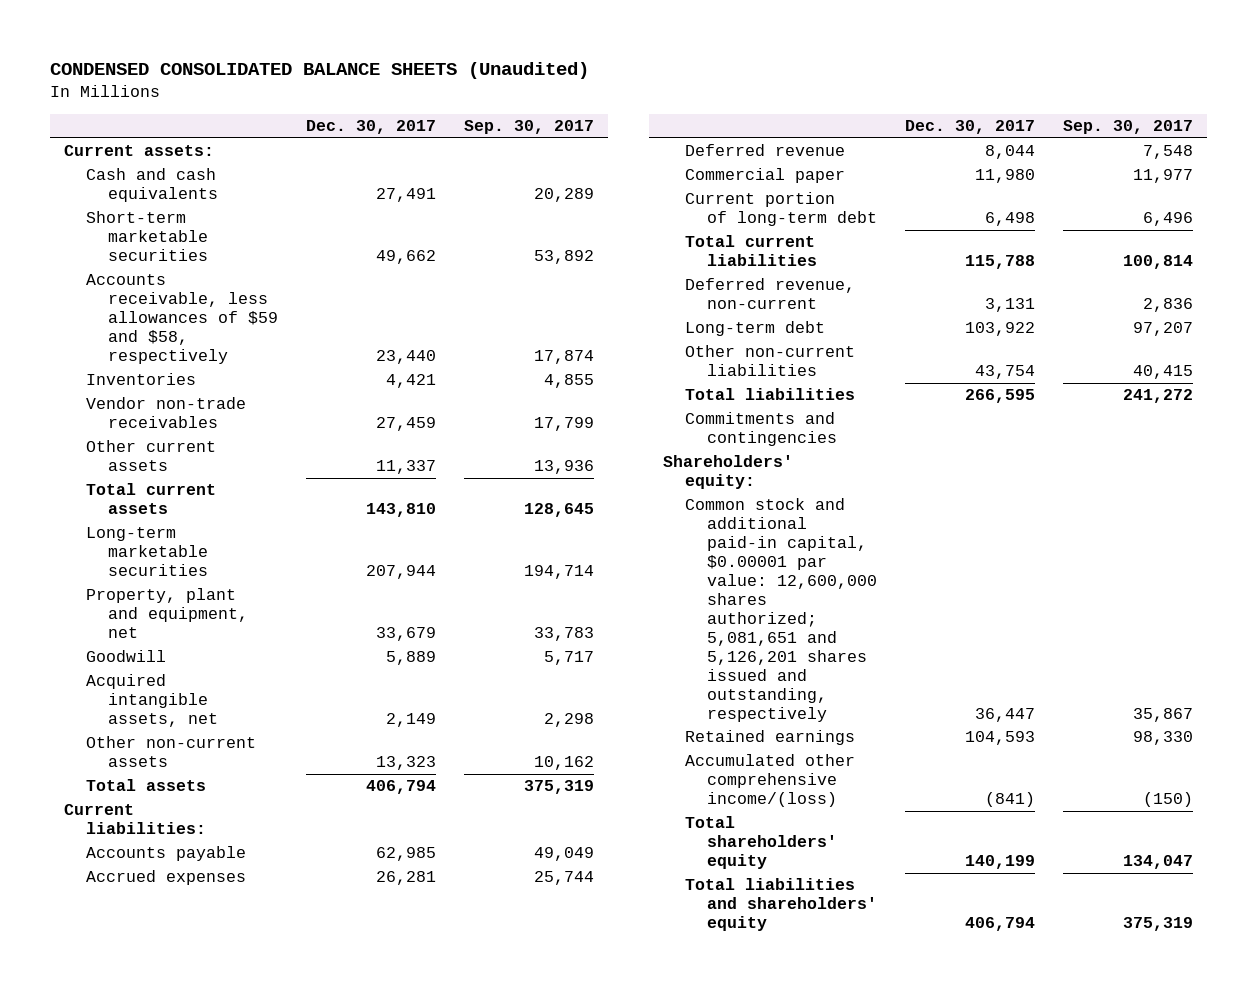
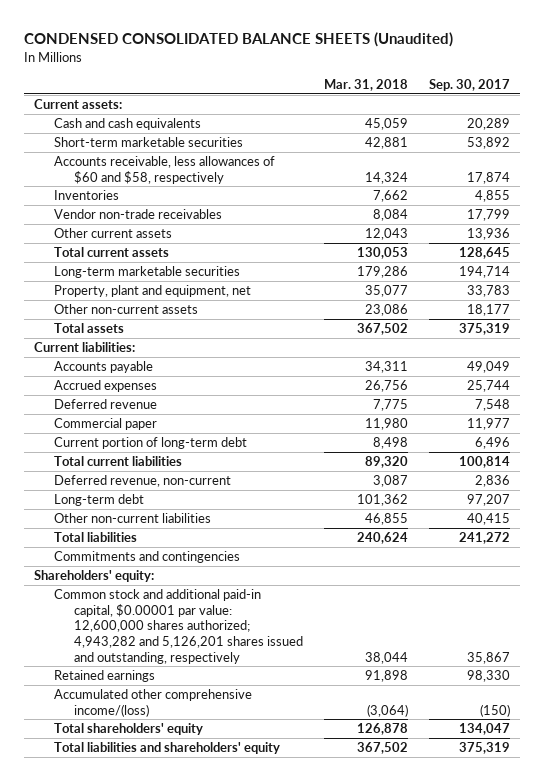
[306,120,437,135] Dec. 30, 2017 -> none
none -> [324,78,409,91] Mar. 31, 2018
[85,274,278,365] Accounts receivable, less allowances of $59 and $58, respectively -> [54,156,276,184] Accounts receivable, less allowances of $60 and $58, respectively
[85,650,166,663] Goodwill -> none
[85,674,218,728] Acquired intangible assets, net -> none
[534,756,595,771] 10,162 -> [466,304,510,317] 18,177
[685,498,878,722] Common stock and additional paid-in capital, $0.00001 par value: 12,600,000 shares authorized; 5,081,651 and 5,126,201 shares issued and outstanding, respectively -> [54,589,304,664] Common stock and additional paid-in capital, $0.00001 par value: 12,600,000 shares authorized; 4,943,282 and 5,126,201 shares issued and outstanding, respectively

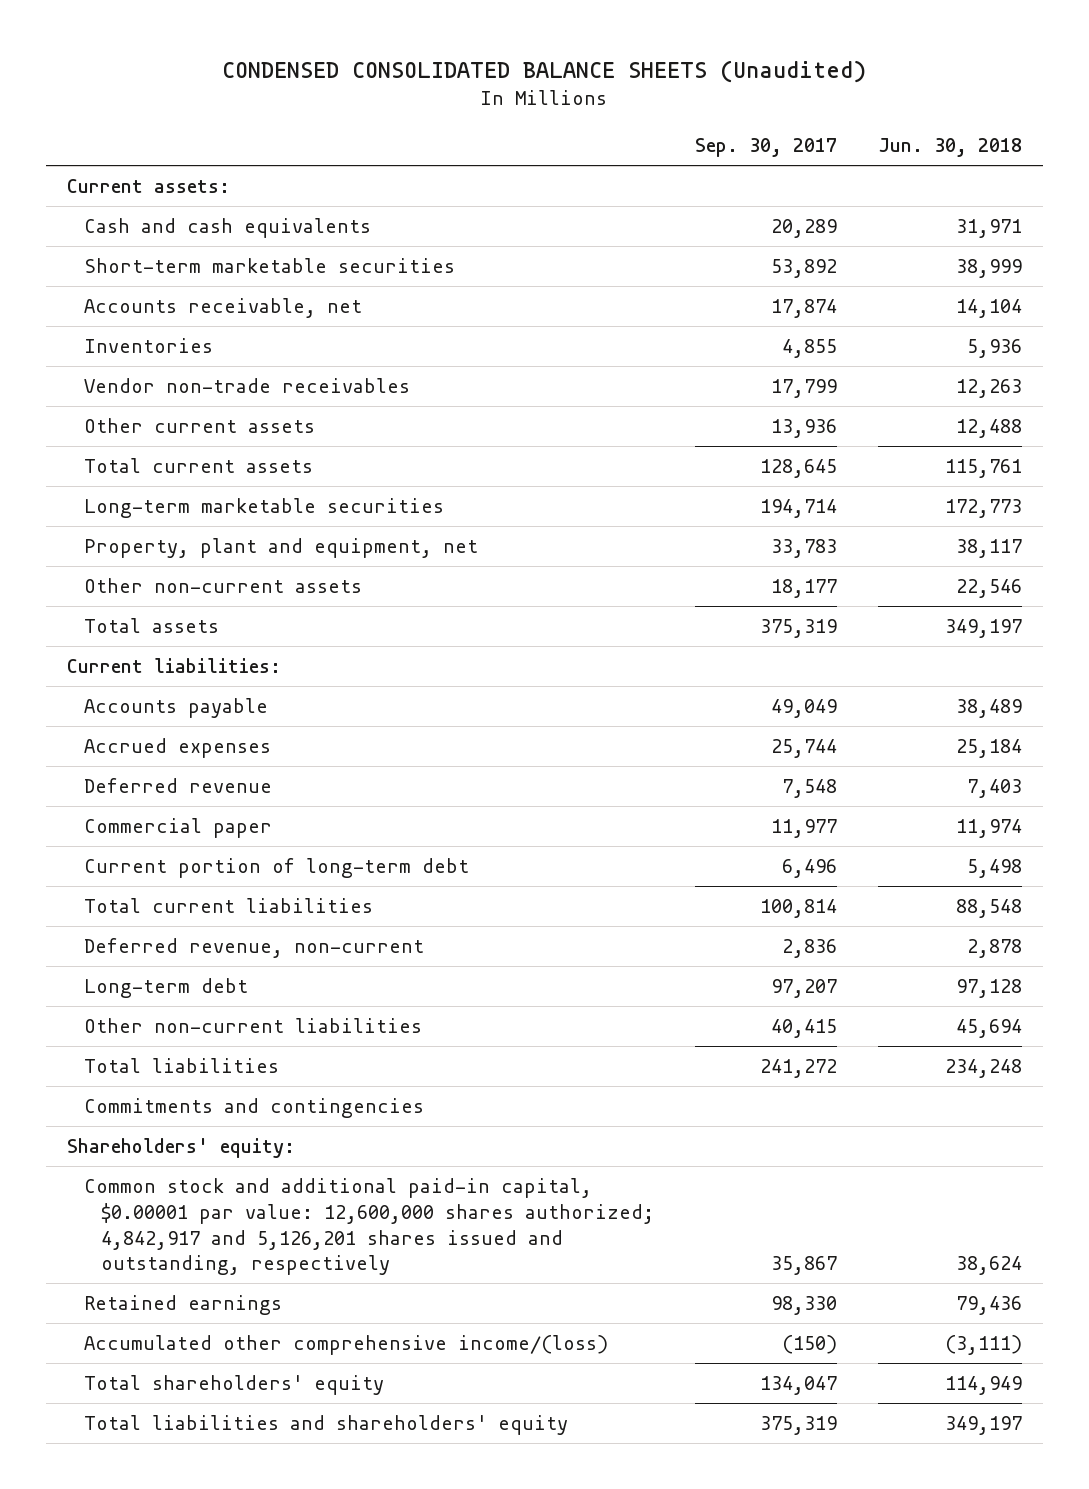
[324,78,409,91] Mar. 31, 2018 -> none
none -> [878,138,1023,158] Jun. 30, 2018
[54,156,276,184] Accounts receivable, less allowances of $60 and $58, respectively -> [83,297,362,318] Accounts receivable, net
[54,589,304,664] Common stock and additional paid-in capital, $0.00001 par value: 12,600,000 shares authorized; 4,943,282 and 5,126,201 shares issued and outstanding, respectively -> [83,1177,654,1276] Common stock and additional paid-in capital, $0.00001 par value: 12,600,000 shares authorized; 4,842,917 and 5,126,201 shares issued and outstanding, respectively

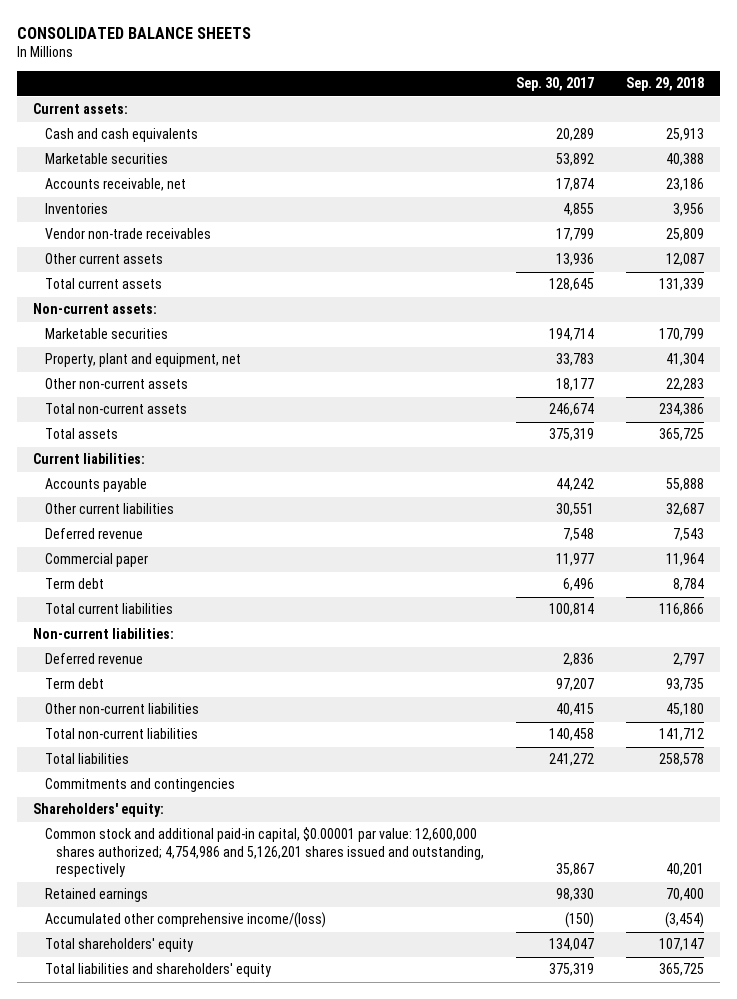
[222,59,867,83] CONDENSED CONSOLIDATED BALANCE SHEETS (Unaudited) -> [16,26,251,39] CONSOLIDATED BALANCE SHEETS
[878,138,1023,158] Jun. 30, 2018 -> none
none -> [625,77,704,92] Sep. 29, 2018
[83,257,455,273] Short-term marketable securities -> [44,153,168,165] Marketable securities
none -> [32,303,157,315] Non-current assets:
[83,497,444,518] Long-term marketable securities -> [44,328,168,340] Marketable securities
none -> [44,403,187,415] Total non-current assets
[83,737,271,758] Accrued expenses -> none
[770,698,837,718] 49,049 -> [556,478,595,492] 44,242
none -> [44,503,174,515] Other current liabilities
[83,857,469,878] Current portion of long-term debt -> [44,578,104,590] Term debt
none -> [32,628,174,640] Non-current liabilities:
[83,937,424,958] Deferred revenue, non-current -> [44,653,143,665] Deferred revenue
[83,977,248,998] Long-term debt -> [44,678,104,690] Term debt
none -> [44,728,198,740] Total non-current liabilities
[83,1177,654,1276] Common stock and additional paid-in capital, $0.00001 par value: 12,600,000 shares authorized; 4,842,917 and 5,126,201 shares issued and outstanding, respectively -> [44,827,485,878] Common stock and additional paid-in capital, $0.00001 par value: 12,600,000 shares authorized; 4,754,986 and 5,126,201 shares issued and outstanding, respectively

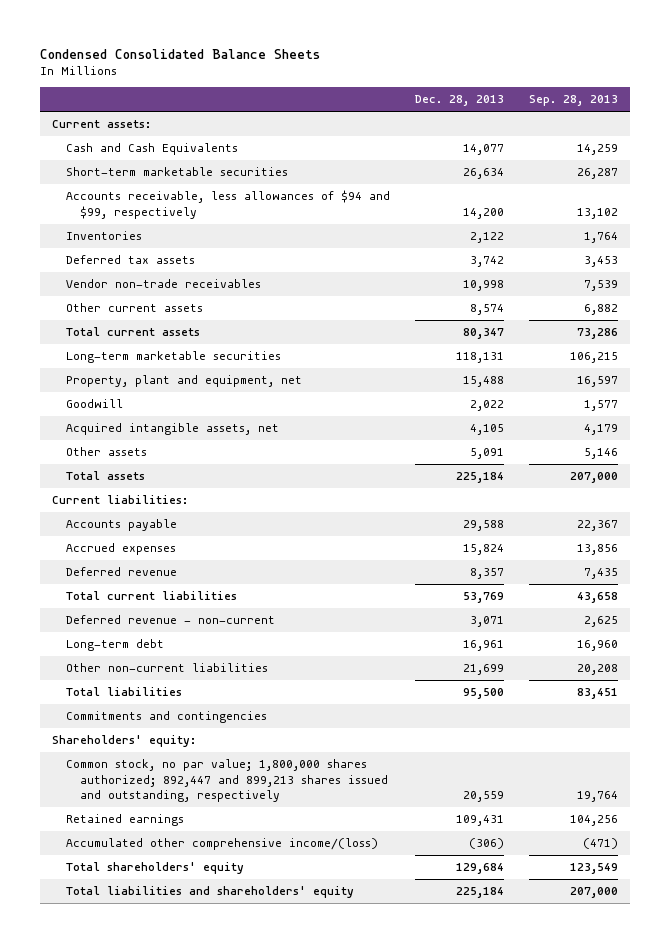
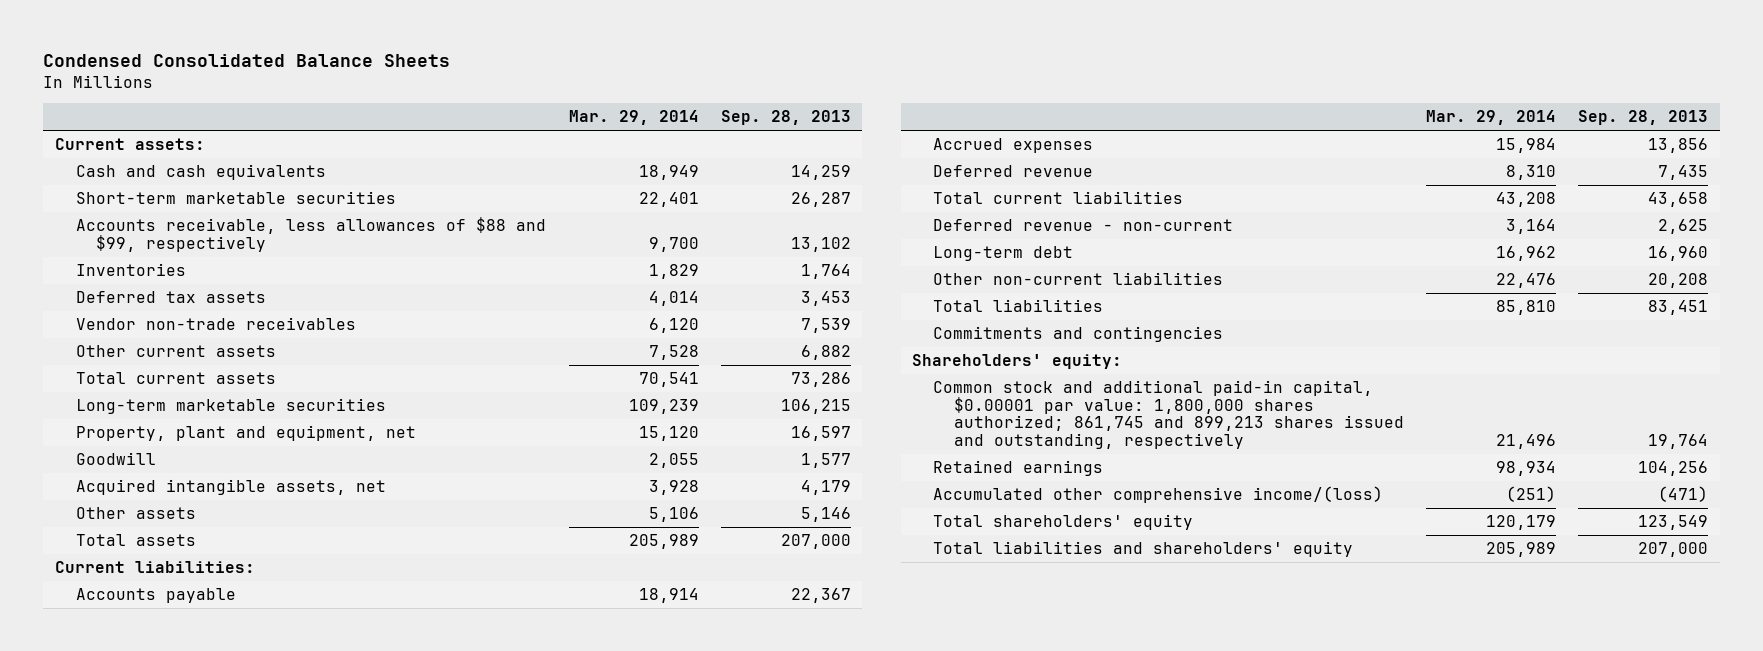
[414,95,504,107] Dec. 28, 2013 -> none
none -> [568,110,699,126] Mar. 29, 2014
[66,143,239,156] Cash and Cash Equivalents -> [75,164,326,181] Cash and cash equivalents
[66,190,391,219] Accounts receivable, less allowances of $94 and $99, respectively -> [75,217,546,252] Accounts receivable, less allowances of $88 and $99, respectively
[66,759,388,803] Common stock, no par value; 1,800,000 shares authorized; 892,447 and 899,213 shares issued and outstanding, respectively -> [932,380,1404,450] Common stock and additional paid-in capital, $0.00001 par value: 1,800,000 shares authorized; 861,745 and 899,213 shares issued and outstanding, respectively

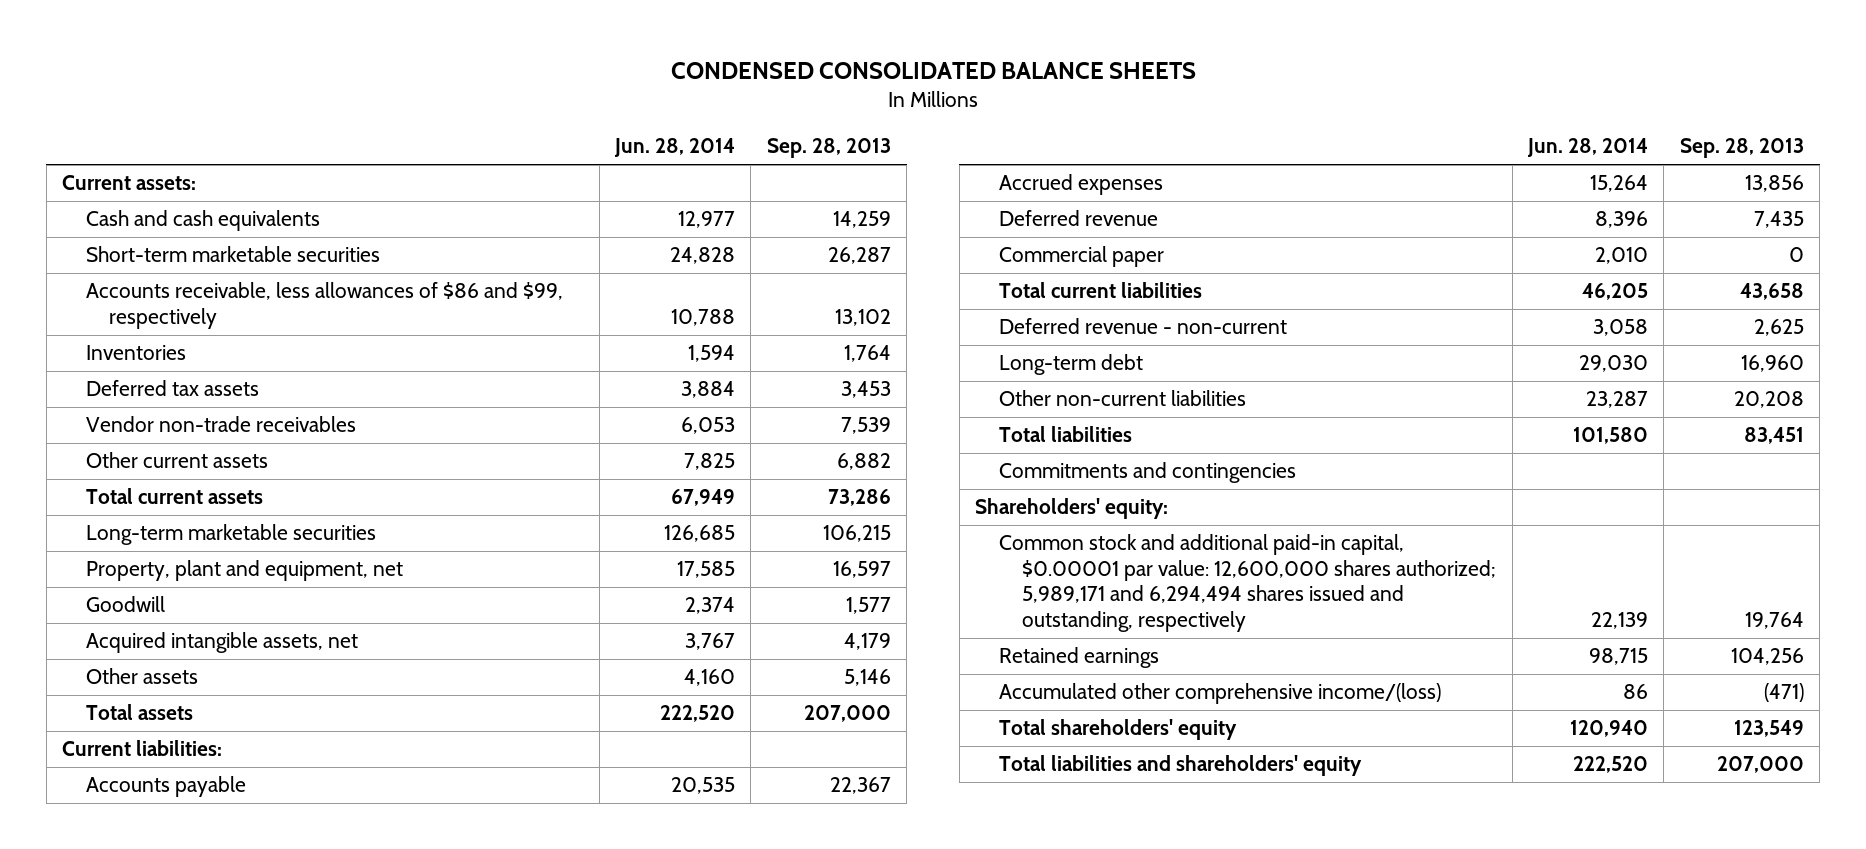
[43,54,451,68] Condensed Consolidated Balance Sheets -> [670,61,1196,79] CONDENSED CONSOLIDATED BALANCE SHEETS
[568,110,699,126] Mar. 29, 2014 -> none
none -> [614,138,736,158] Jun. 28, 2014
[75,217,546,252] Accounts receivable, less allowances of $88 and $99, respectively -> [85,282,563,329] Accounts receivable, less allowances of $86 and $99, respectively
none -> [998,246,1164,268] Commercial paper
[932,380,1404,450] Common stock and additional paid-in capital, $0.00001 par value: 1,800,000 shares authorized; 861,745 and 899,213 shares issued and outstanding, respectively -> [998,534,1497,633] Common stock and additional paid-in capital, $0.00001 par value: 12,600,000 shares authorized; 5,989,171 and 6,294,494 shares issued and outstanding, respectively

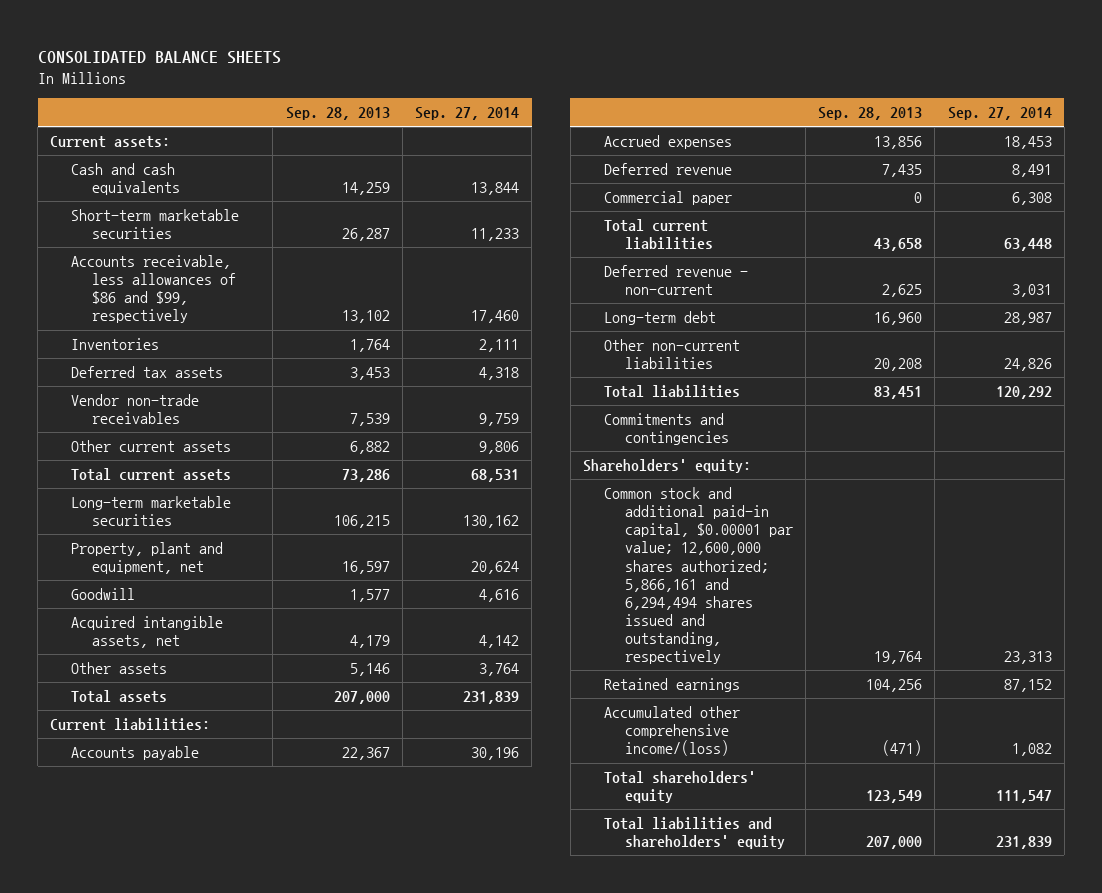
[670,61,1196,79] CONDENSED CONSOLIDATED BALANCE SHEETS -> [37,50,281,64] CONSOLIDATED BALANCE SHEETS
[614,138,736,158] Jun. 28, 2014 -> none
none -> [414,107,519,121] Sep. 27, 2014
[998,534,1497,633] Common stock and additional paid-in capital, $0.00001 par value: 12,600,000 shares authorized; 5,989,171 and 6,294,494 shares issued and outstanding, respectively -> [603,487,793,665] Common stock and additional paid-in capital, $0.00001 par value; 12,600,000 shares authorized; 5,866,161 and 6,294,494 shares issued and outstanding, respectively

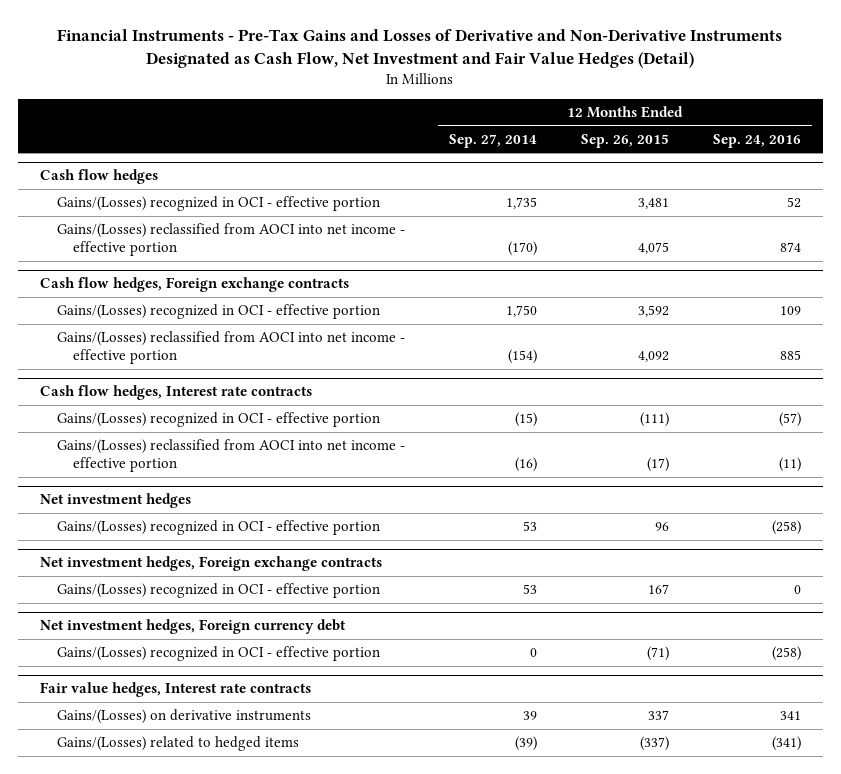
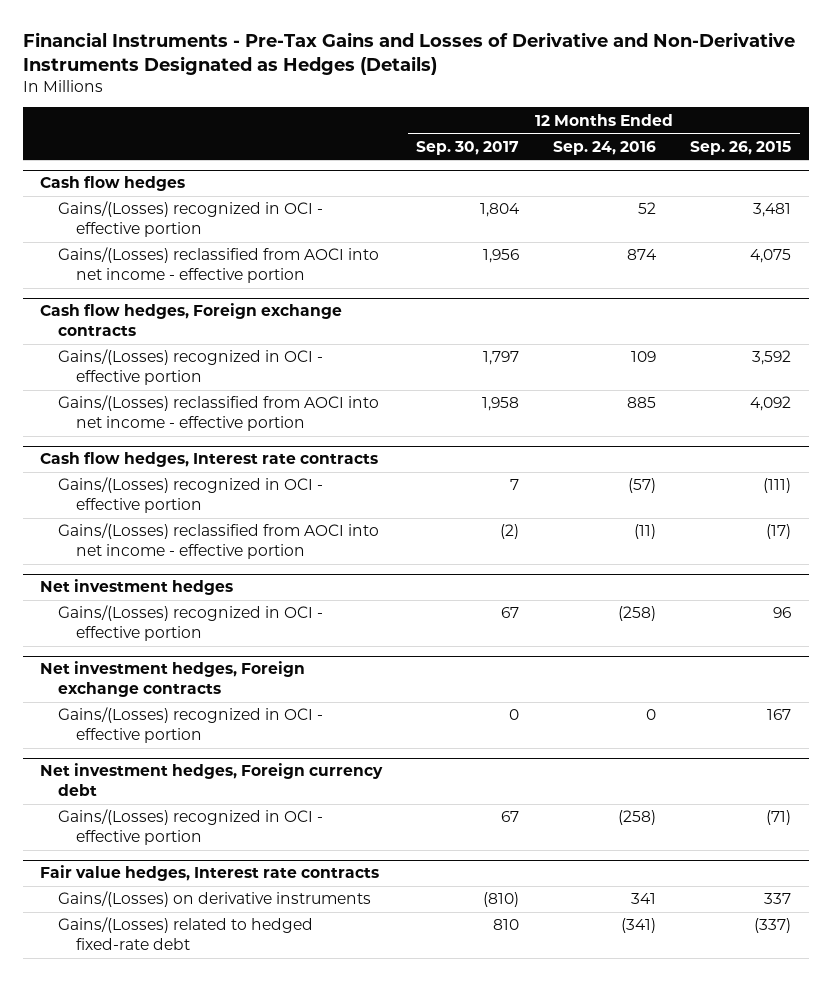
[57,28,783,69] Financial Instruments - Pre-Tax Gains and Losses of Derivative and Non-Derivative Instruments Designated as Cash Flow, Net Investment and Fair Value Hedges (Detail) -> [23,32,796,76] Financial Instruments - Pre-Tax Gains and Losses of Derivative and Non-Derivative Instruments Designated as Hedges (Details)
[448,133,537,148] Sep. 27, 2014 -> none
none -> [416,140,520,155] Sep. 30, 2017
[56,736,299,752] Gains/(Losses) related to hedged items -> [58,917,314,951] Gains/(Losses) related to hedged fixed-rate debt

